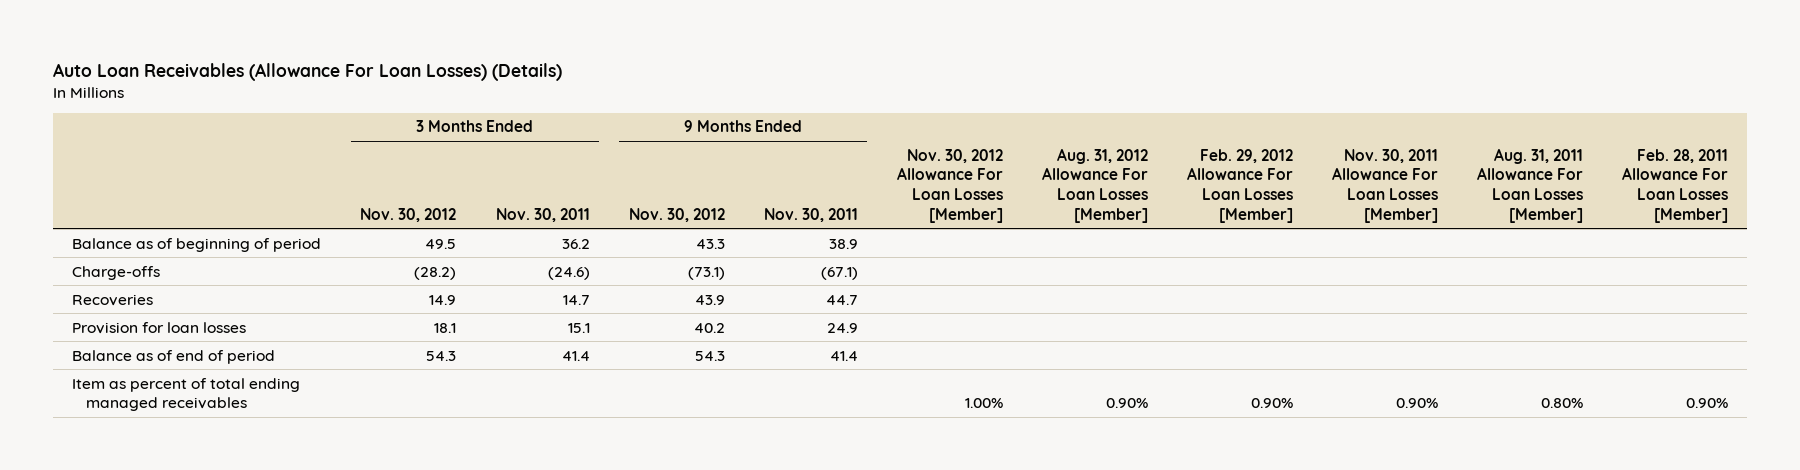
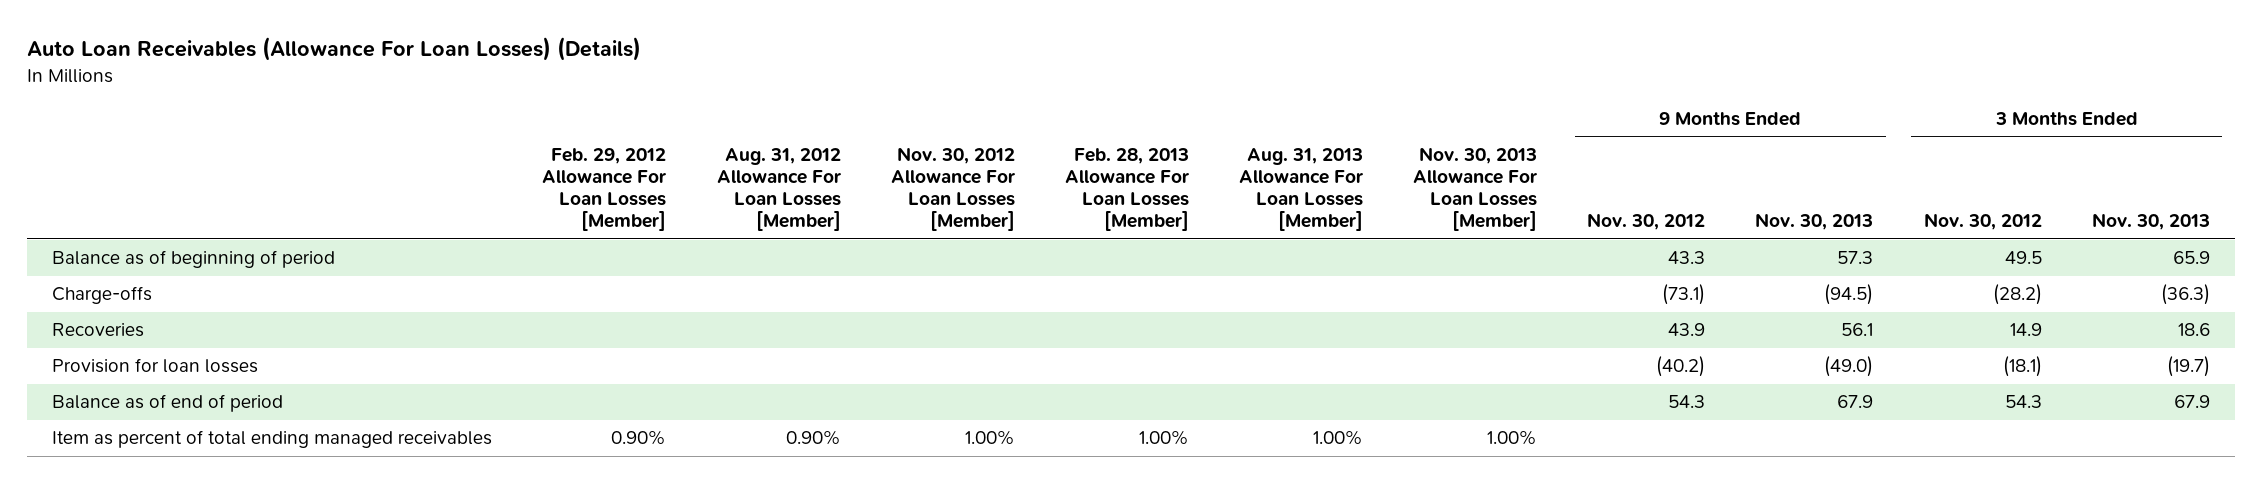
[495,207,590,222] Nov. 30, 2011 -> none
[763,207,858,222] Nov. 30, 2011 -> none
[1331,148,1438,223] Nov. 30, 2011 Allowance For Loan Losses [Member] -> none
[1476,147,1583,223] Aug. 31, 2011 Allowance For Loan Losses [Member] -> none
[1621,148,1728,223] Feb. 28, 2011 Allowance For Loan Losses [Member] -> none
none -> [1064,147,1189,232] Feb. 28, 2013 Allowance For Loan Losses [Member]
none -> [1239,147,1364,232] Aug. 31, 2013 Allowance For Loan Losses [Member]
none -> [1413,146,1538,232] Nov. 30, 2013 Allowance For Loan Losses [Member]
none -> [1755,213,1874,231] Nov. 30, 2013
none -> [2091,213,2210,231] Nov. 30, 2013
[434,322,457,333] 18.1 -> [2002,356,2042,378] (18.1)
[693,322,725,333] 40.2 -> [1656,356,1706,378] (40.2)

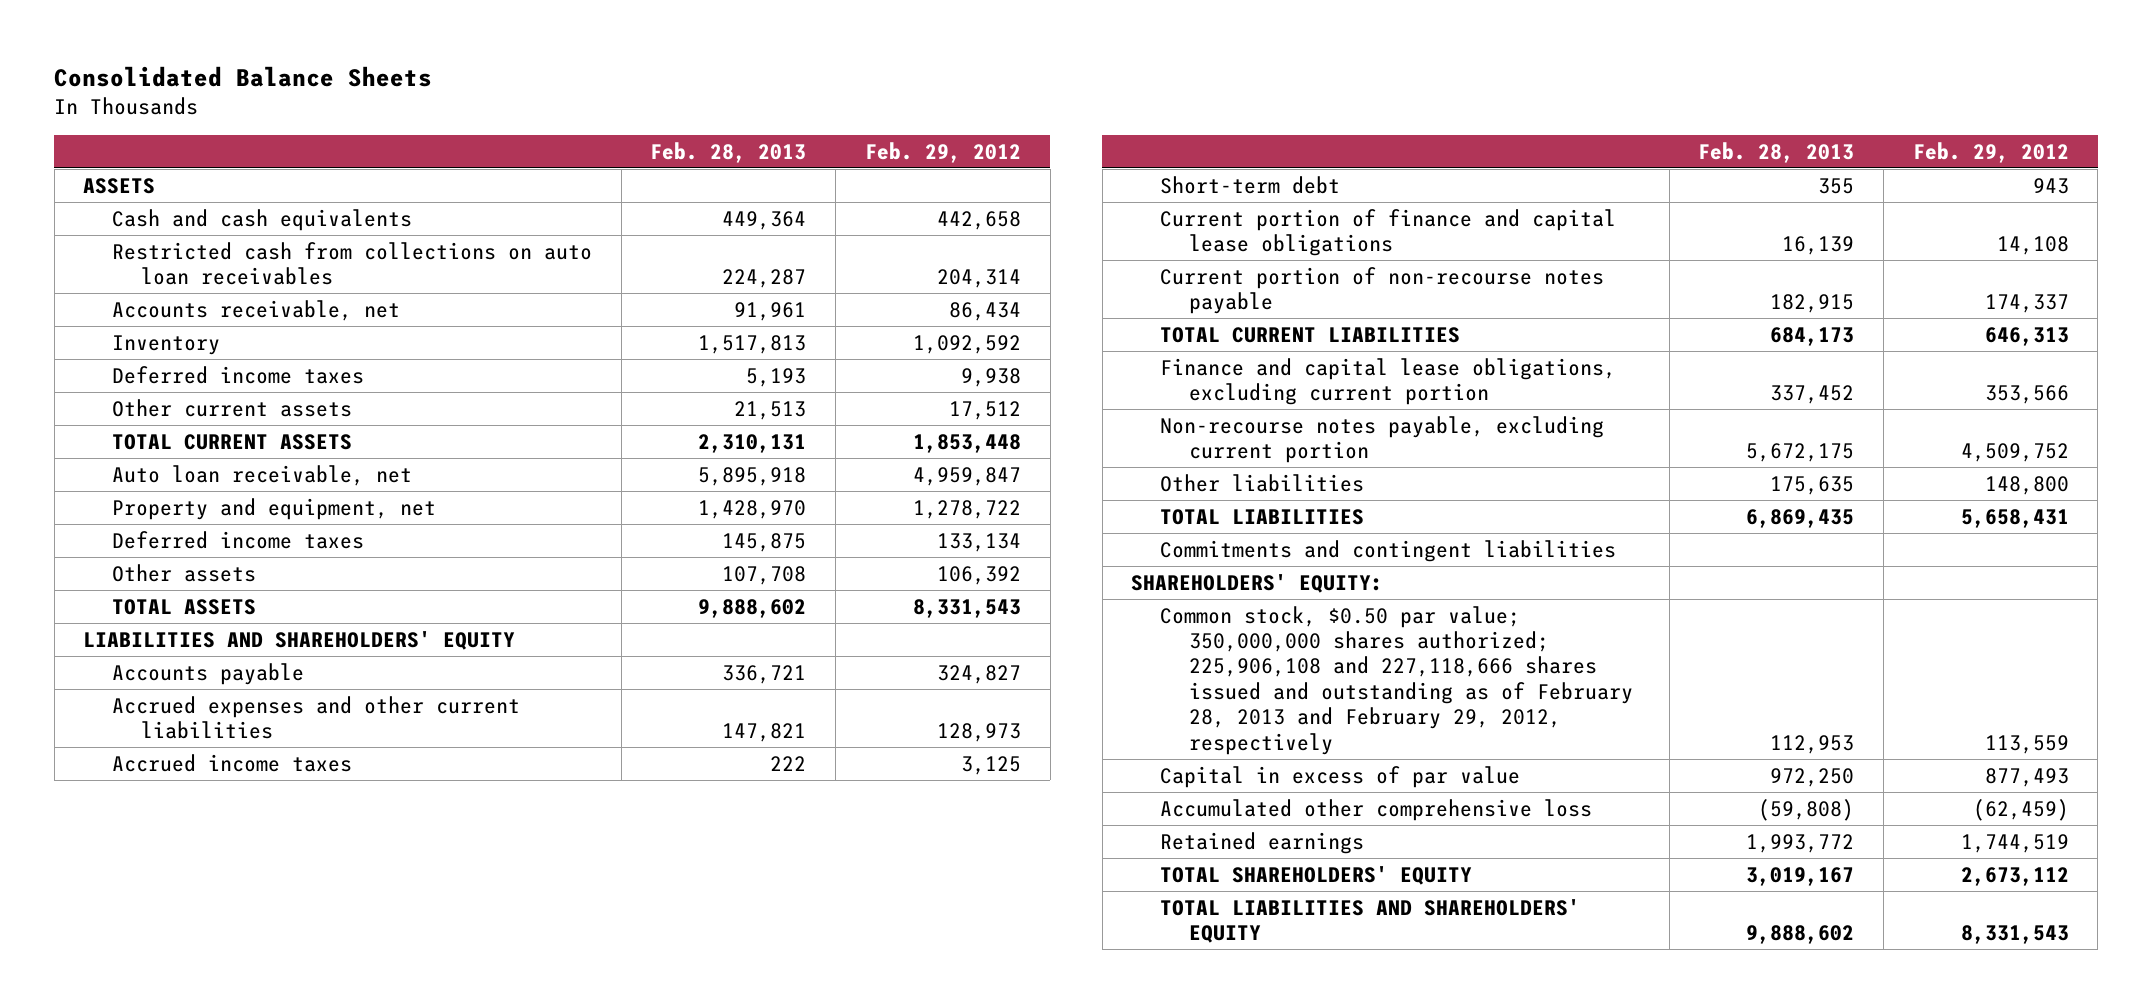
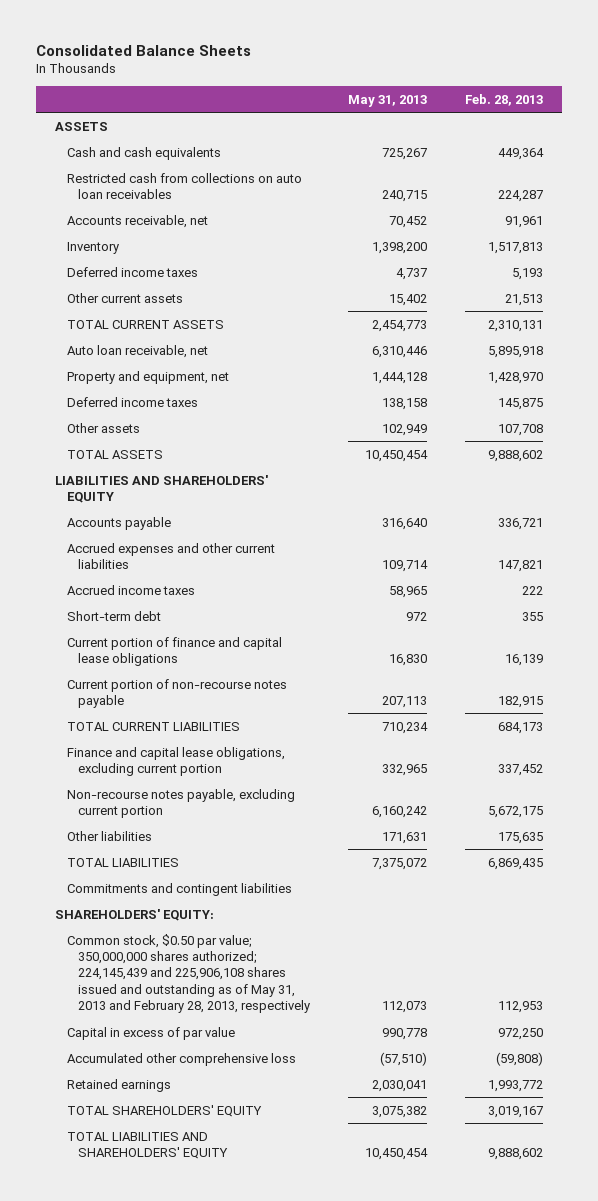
[864,141,1021,163] Feb. 29, 2012 -> none
none -> [348,94,428,107] May 31, 2013
[1159,605,1633,755] Common stock, $0.50 par value; 350,000,000 shares authorized; 225,906,108 and 227,118,666 shares issued and outstanding as of February 28, 2013 and February 29, 2012, respectively -> [66,933,311,1014] Common stock, $0.50 par value; 350,000,000 shares authorized; 224,145,439 and 225,906,108 shares issued and outstanding as of May 31, 2013 and February 28, 2013, respectively

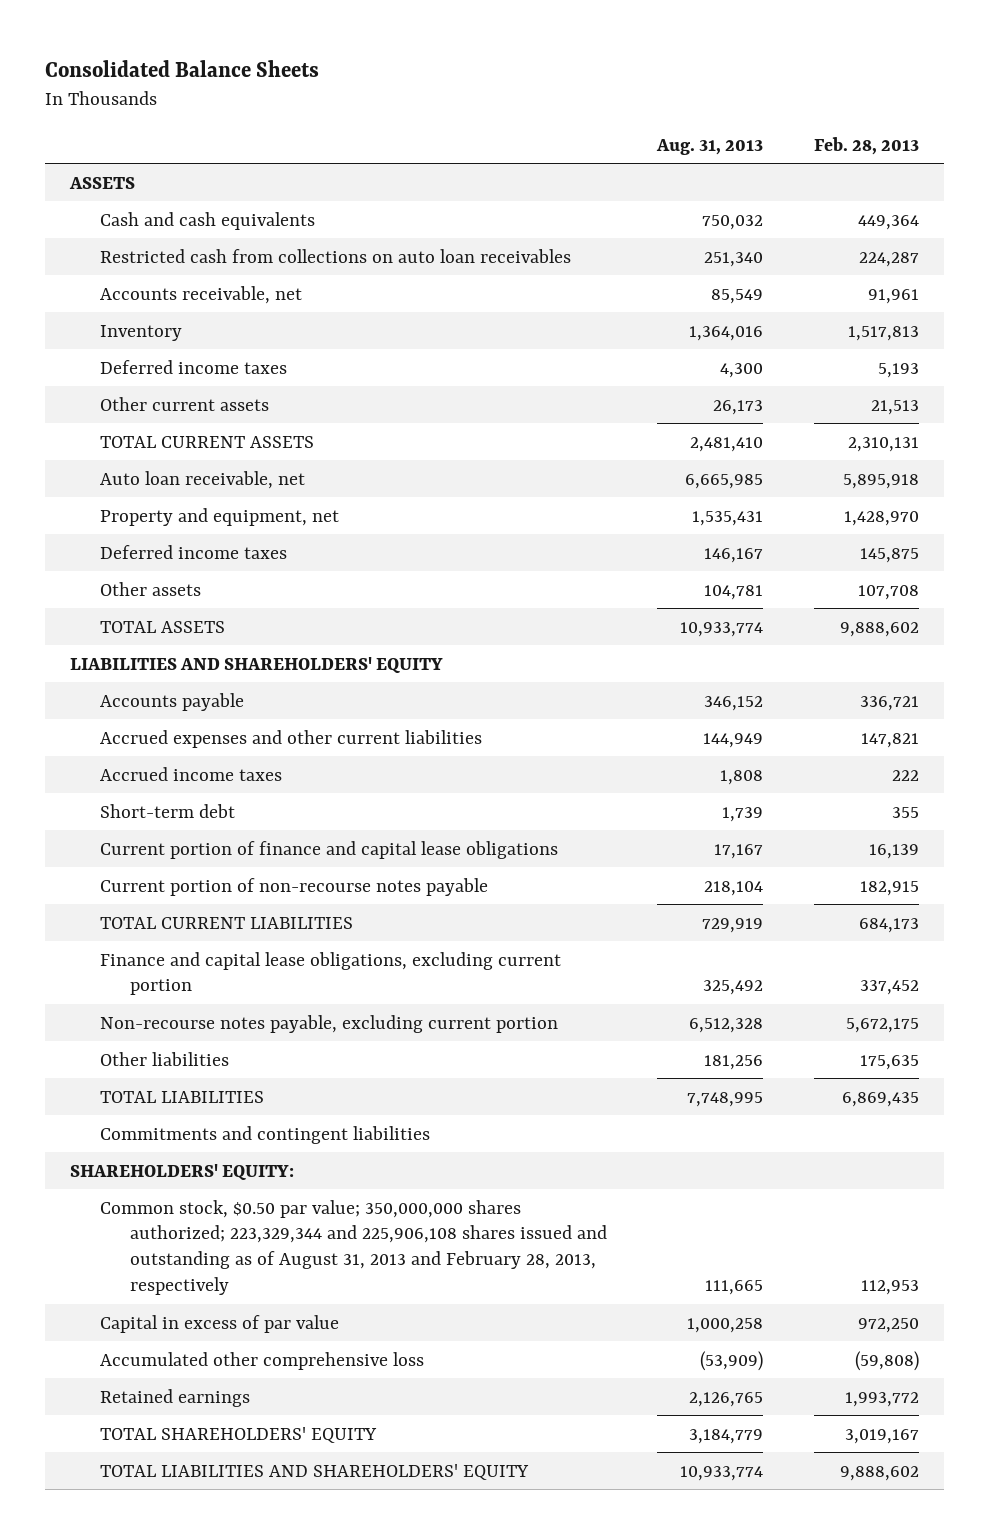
[348,94,428,107] May 31, 2013 -> none
none -> [656,138,764,155] Aug. 31, 2013
[66,933,311,1014] Common stock, $0.50 par value; 350,000,000 shares authorized; 224,145,439 and 225,906,108 shares issued and outstanding as of May 31, 2013 and February 28, 2013, respectively -> [99,1199,607,1296] Common stock, $0.50 par value; 350,000,000 shares authorized; 223,329,344 and 225,906,108 shares issued and outstanding as of August 31, 2013 and February 28, 2013, respectively

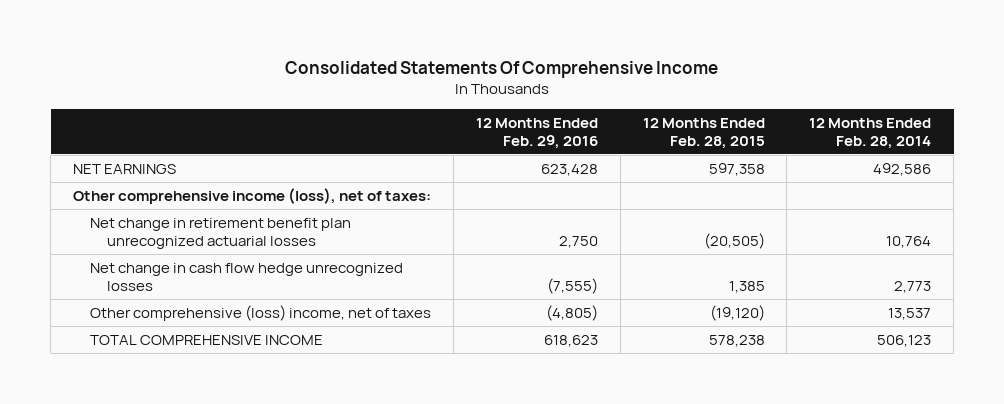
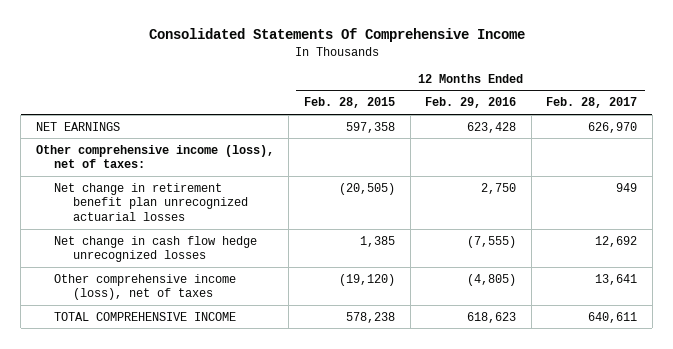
[809,117,932,149] 12 Months Ended Feb. 28, 2014 -> none
none -> [546,97,638,109] Feb. 28, 2017
[90,304,432,321] Other comprehensive (loss) income, net of taxes -> [54,273,237,301] Other comprehensive income (loss), net of taxes

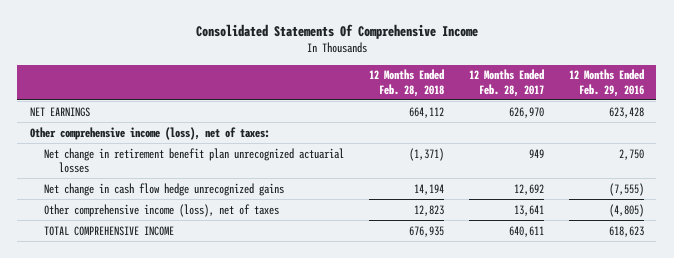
[303,97,395,109] Feb. 28, 2015 -> none
none -> [369,69,445,97] 12 Months Ended Feb. 28, 2018
[54,235,258,263] Net change in cash flow hedge unrecognized losses -> [44,182,285,196] Net change in cash flow hedge unrecognized gains

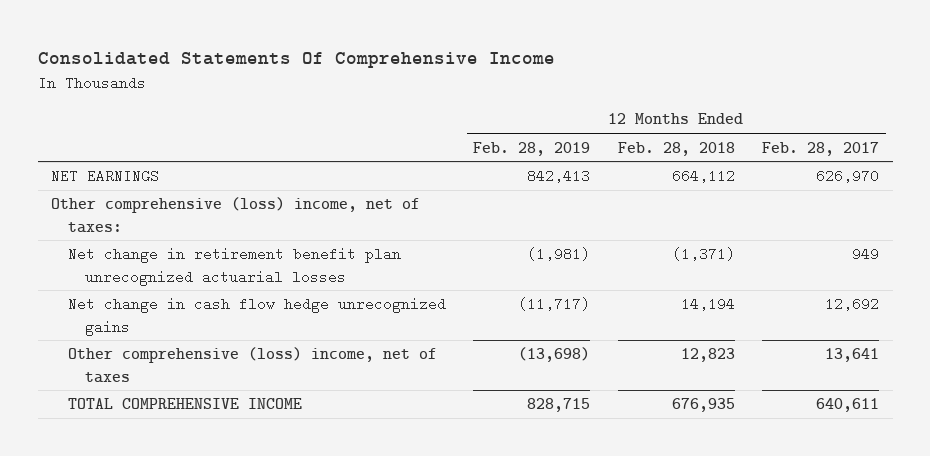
[568,69,644,97] 12 Months Ended Feb. 29, 2016 -> none
none -> [473,141,591,156] Feb. 28, 2019
[29,126,270,140] Other comprehensive income (loss), net of taxes: -> [51,197,421,233] Other comprehensive (loss) income, net of taxes:
[44,203,280,217] Other comprehensive income (loss), net of taxes -> [68,347,438,383] Other comprehensive (loss) income, net of taxes

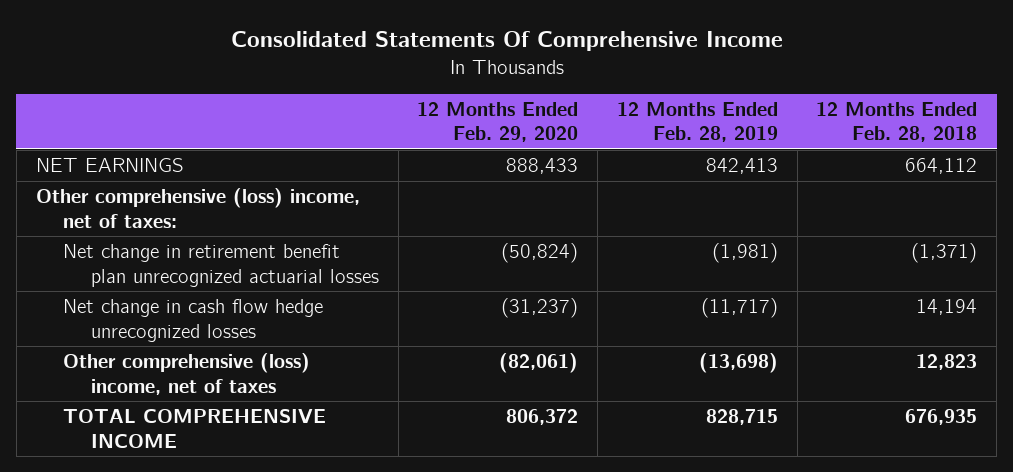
[762,141,880,156] Feb. 28, 2017 -> none
none -> [417,101,579,143] 12 Months Ended Feb. 29, 2020
[68,297,447,336] Net change in cash flow hedge unrecognized gains -> [63,299,324,342] Net change in cash flow hedge unrecognized losses

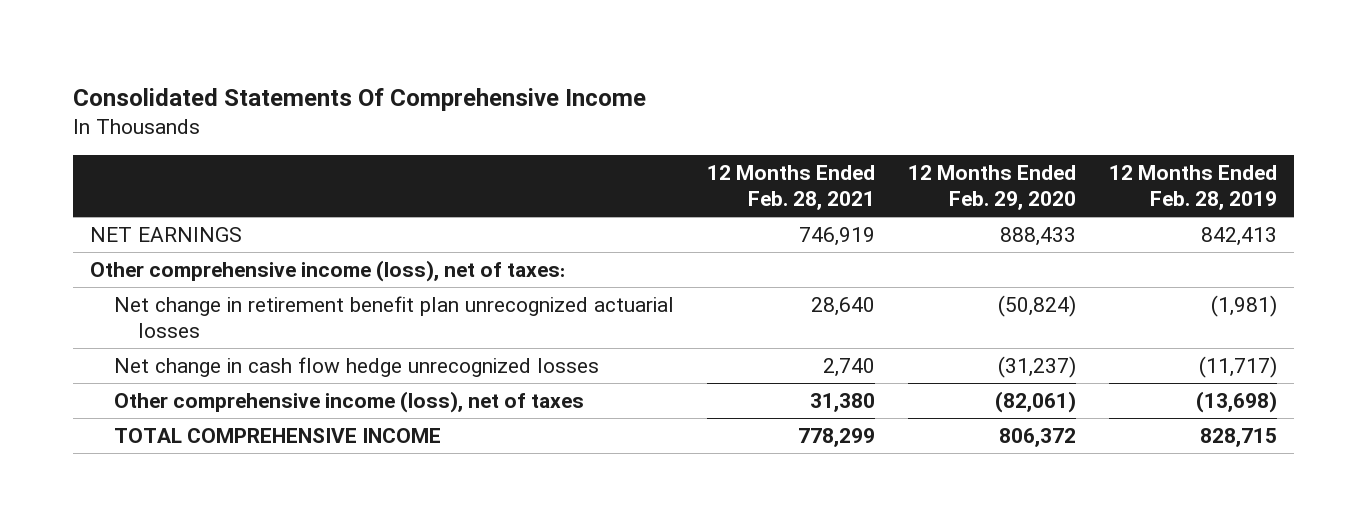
[816,101,978,143] 12 Months Ended Feb. 28, 2018 -> none
none -> [706,164,875,211] 12 Months Ended Feb. 28, 2021
[35,188,360,228] Other comprehensive (loss) income, net of taxes: -> [89,260,565,283] Other comprehensive income (loss), net of taxes:
[63,353,311,395] Other comprehensive (loss) income, net of taxes -> [113,391,584,414] Other comprehensive income (loss), net of taxes

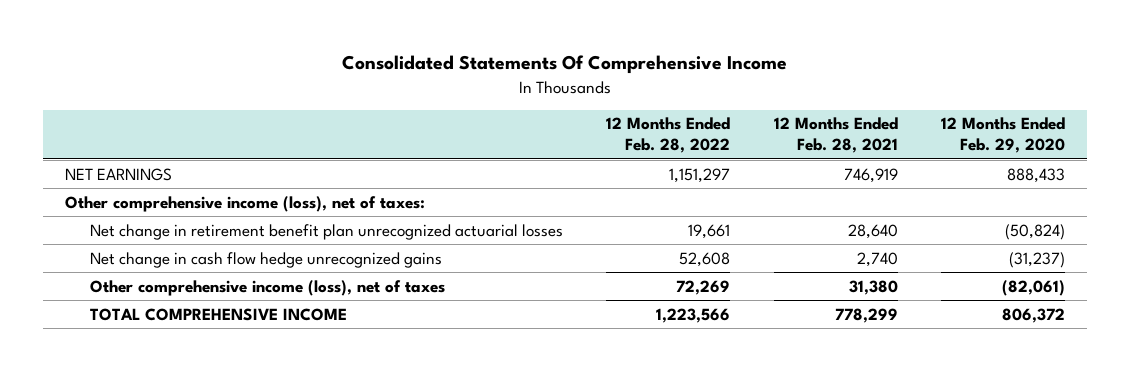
[1109,164,1278,211] 12 Months Ended Feb. 28, 2019 -> none
none -> [606,117,731,154] 12 Months Ended Feb. 28, 2022
[113,357,599,378] Net change in cash flow hedge unrecognized losses -> [89,251,442,268] Net change in cash flow hedge unrecognized gains

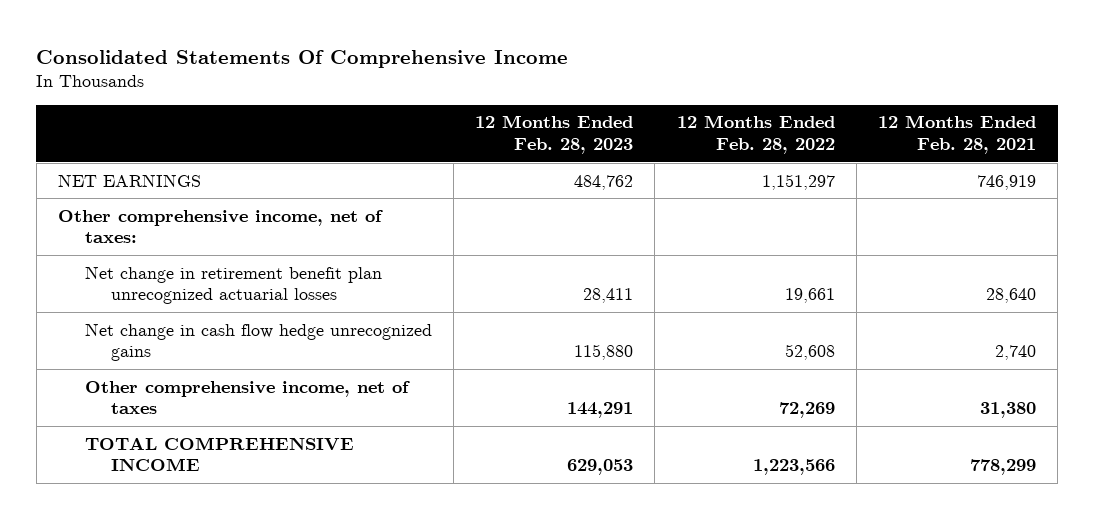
[941,117,1066,154] 12 Months Ended Feb. 29, 2020 -> none
none -> [475,115,634,155] 12 Months Ended Feb. 28, 2023
[64,195,425,212] Other comprehensive income (loss), net of taxes: -> [58,209,384,244] Other comprehensive income, net of taxes:
[89,279,445,296] Other comprehensive income (loss), net of taxes -> [84,380,410,415] Other comprehensive income, net of taxes

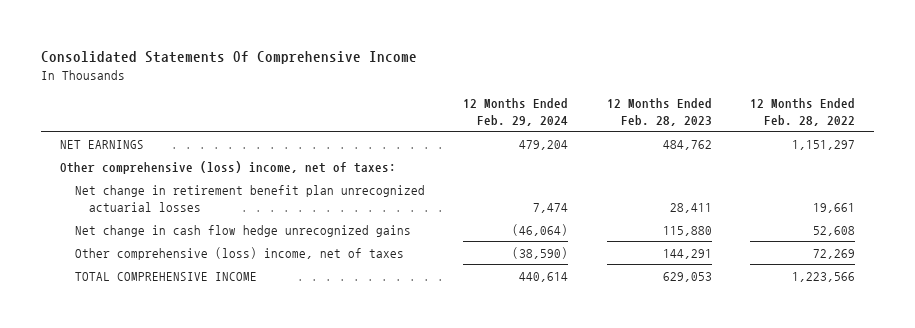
[877,115,1036,155] 12 Months Ended Feb. 28, 2021 -> none
none -> [463,98,569,127] 12 Months Ended Feb. 29, 2024
[58,209,384,244] Other comprehensive income, net of taxes: -> [59,160,396,174] Other comprehensive (loss) income, net of taxes:
[84,380,410,415] Other comprehensive income, net of taxes -> [74,246,404,260] Other comprehensive (loss) income, net of taxes

